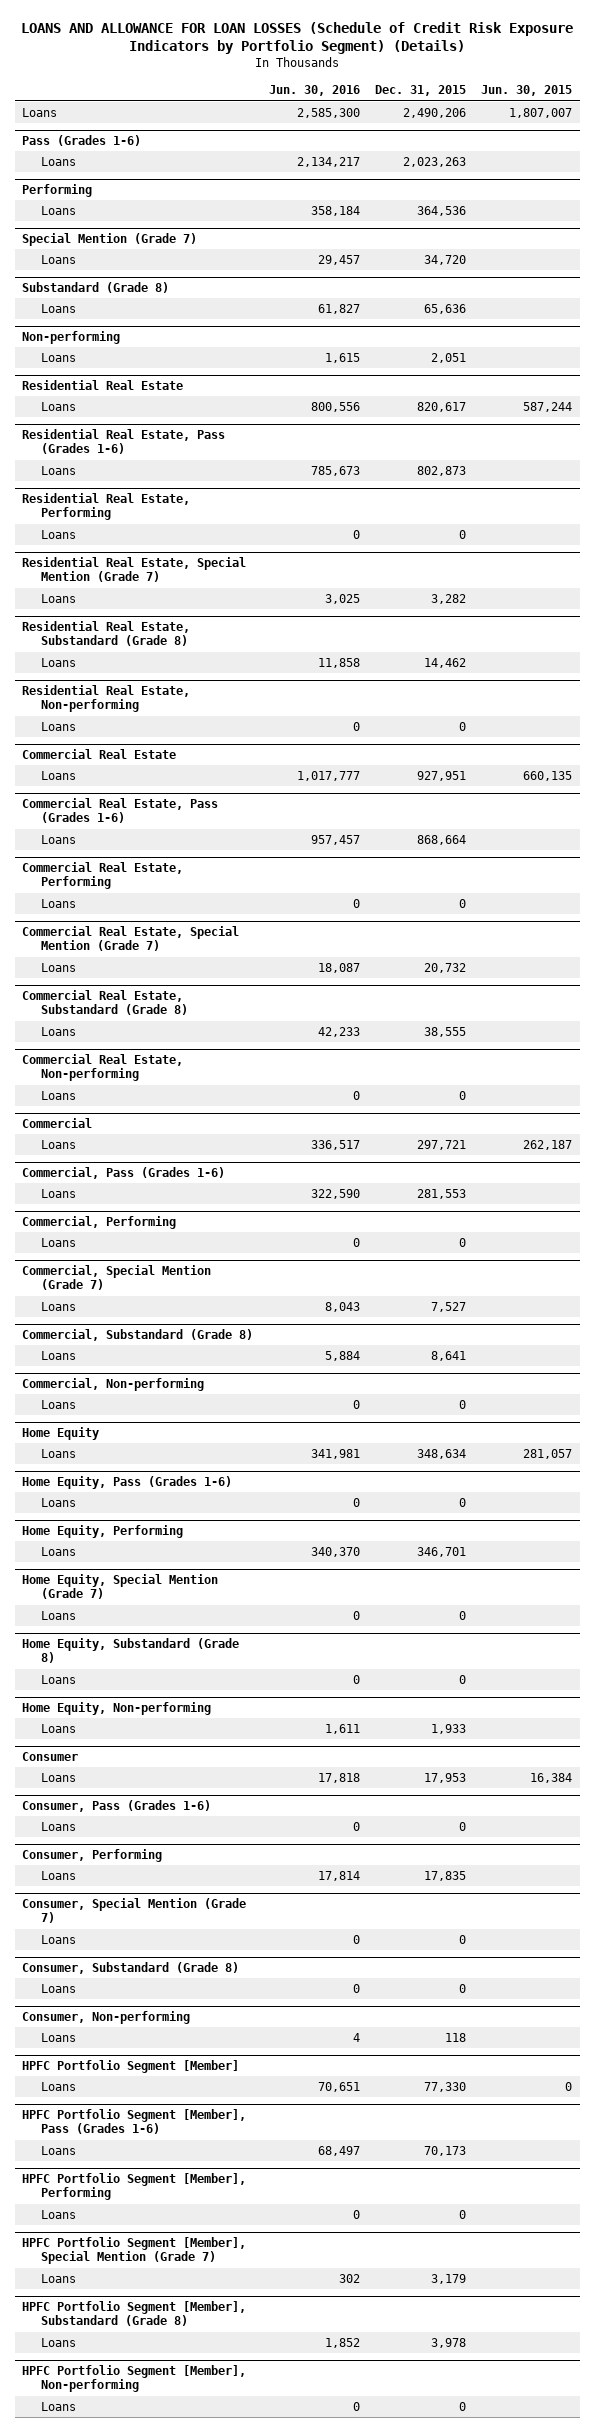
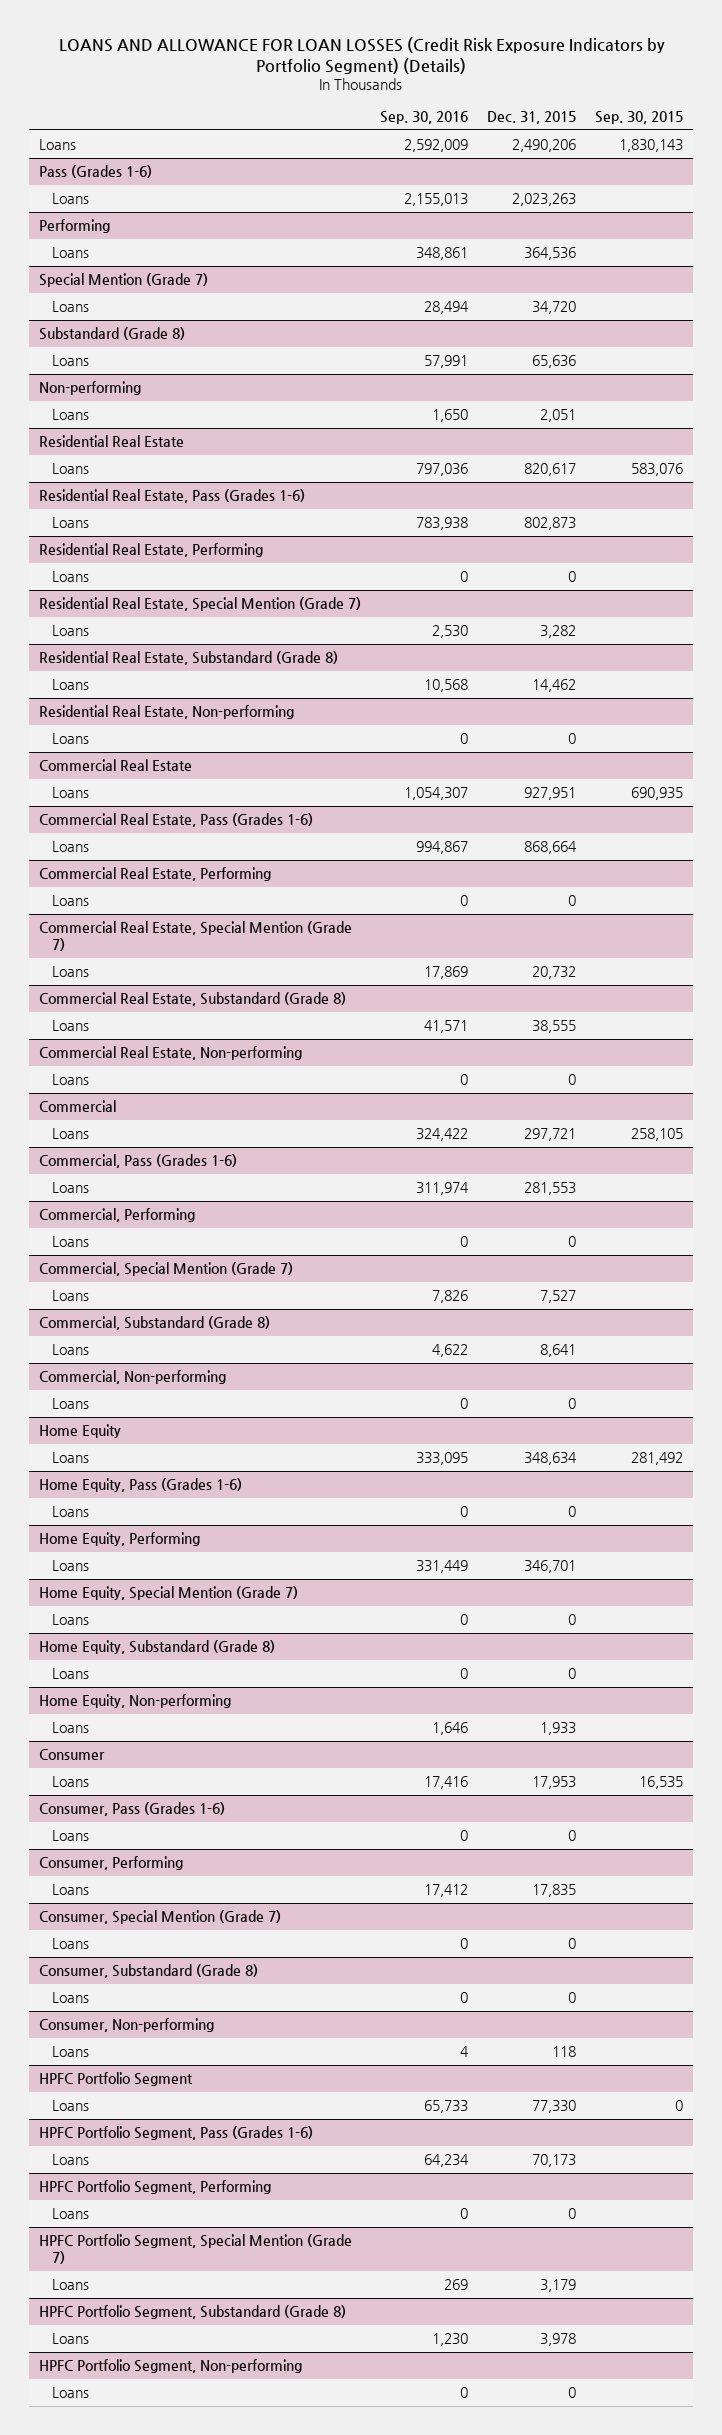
[21,22,574,55] LOANS AND ALLOWANCE FOR LOAN LOSSES (Schedule of Credit Risk Exposure Indicators by Portfolio Segment) (Details) -> [59,37,666,74] LOANS AND ALLOWANCE FOR LOAN LOSSES (Credit Risk Exposure Indicators by Portfolio Segment) (Details)
[268,85,360,97] Jun. 30, 2016 -> none
[481,85,573,97] Jun. 30, 2015 -> none
none -> [380,110,469,124] Sep. 30, 2016
none -> [595,110,684,124] Sep. 30, 2015
[22,2060,240,2074] HPFC Portfolio Segment [Member] -> [38,2072,193,2087] HPFC Portfolio Segment
[22,2109,247,2135] HPFC Portfolio Segment [Member], Pass (Grades 1-6) -> [38,2126,313,2141] HPFC Portfolio Segment, Pass (Grades 1-6)
[22,2173,247,2201] HPFC Portfolio Segment [Member], Performing -> [38,2180,271,2195] HPFC Portfolio Segment, Performing
[22,2237,247,2265] HPFC Portfolio Segment [Member], Special Mention (Grade 7) -> [38,2234,352,2265] HPFC Portfolio Segment, Special Mention (Grade 7)
[22,2301,247,2327] HPFC Portfolio Segment [Member], Substandard (Grade 8) -> [38,2305,346,2320] HPFC Portfolio Segment, Substandard (Grade 8)
[22,2365,247,2393] HPFC Portfolio Segment [Member], Non-performing -> [38,2359,302,2374] HPFC Portfolio Segment, Non-performing

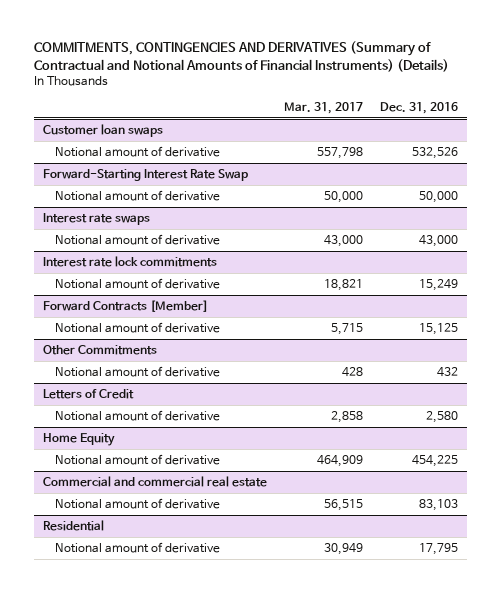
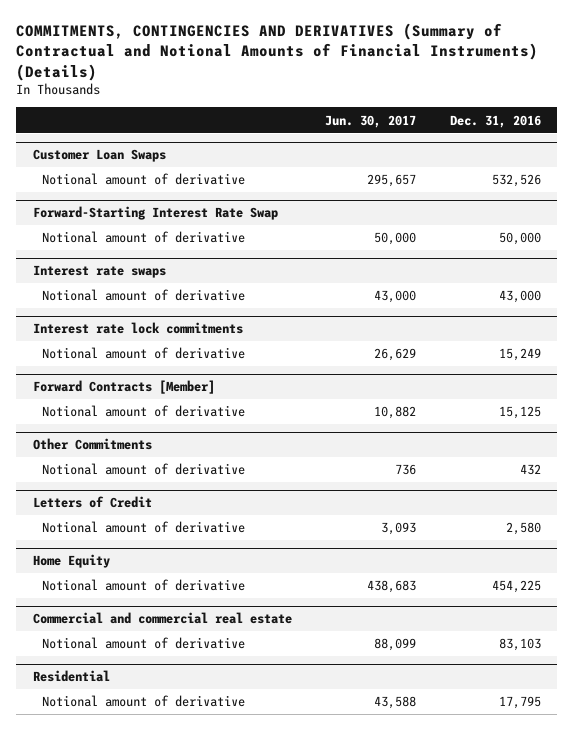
[284,102,364,115] Mar. 31, 2017 -> none
none -> [325,114,417,128] Jun. 30, 2017
[42,123,163,137] Customer loan swaps -> [32,149,166,163] Customer Loan Swaps

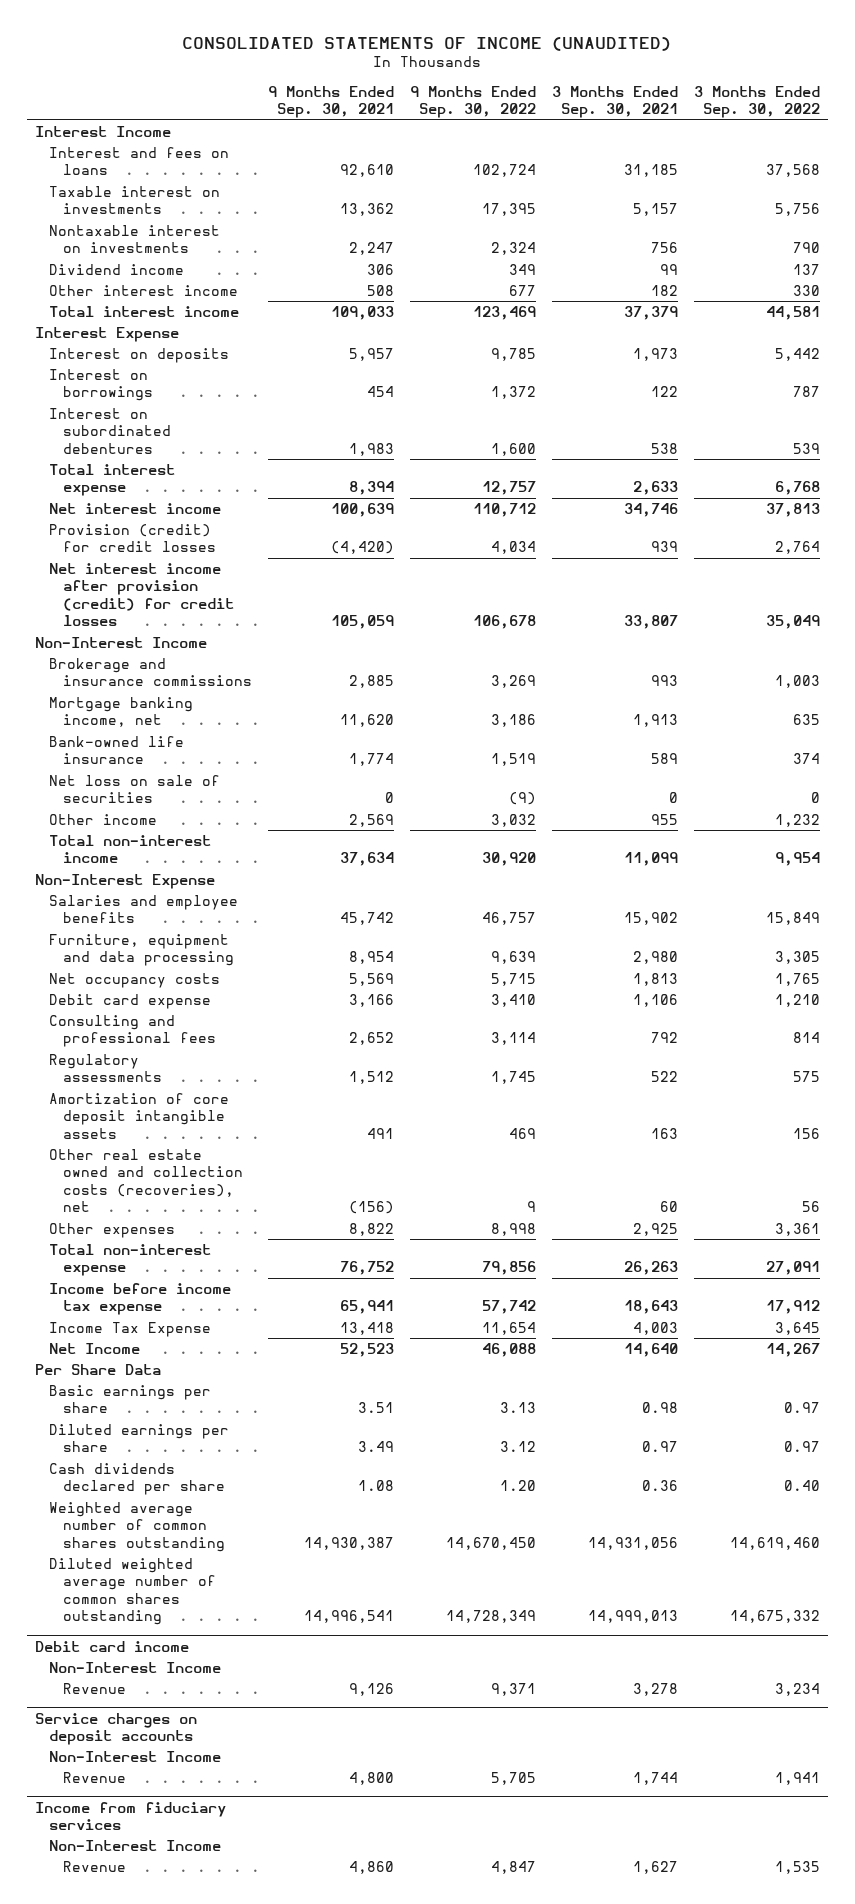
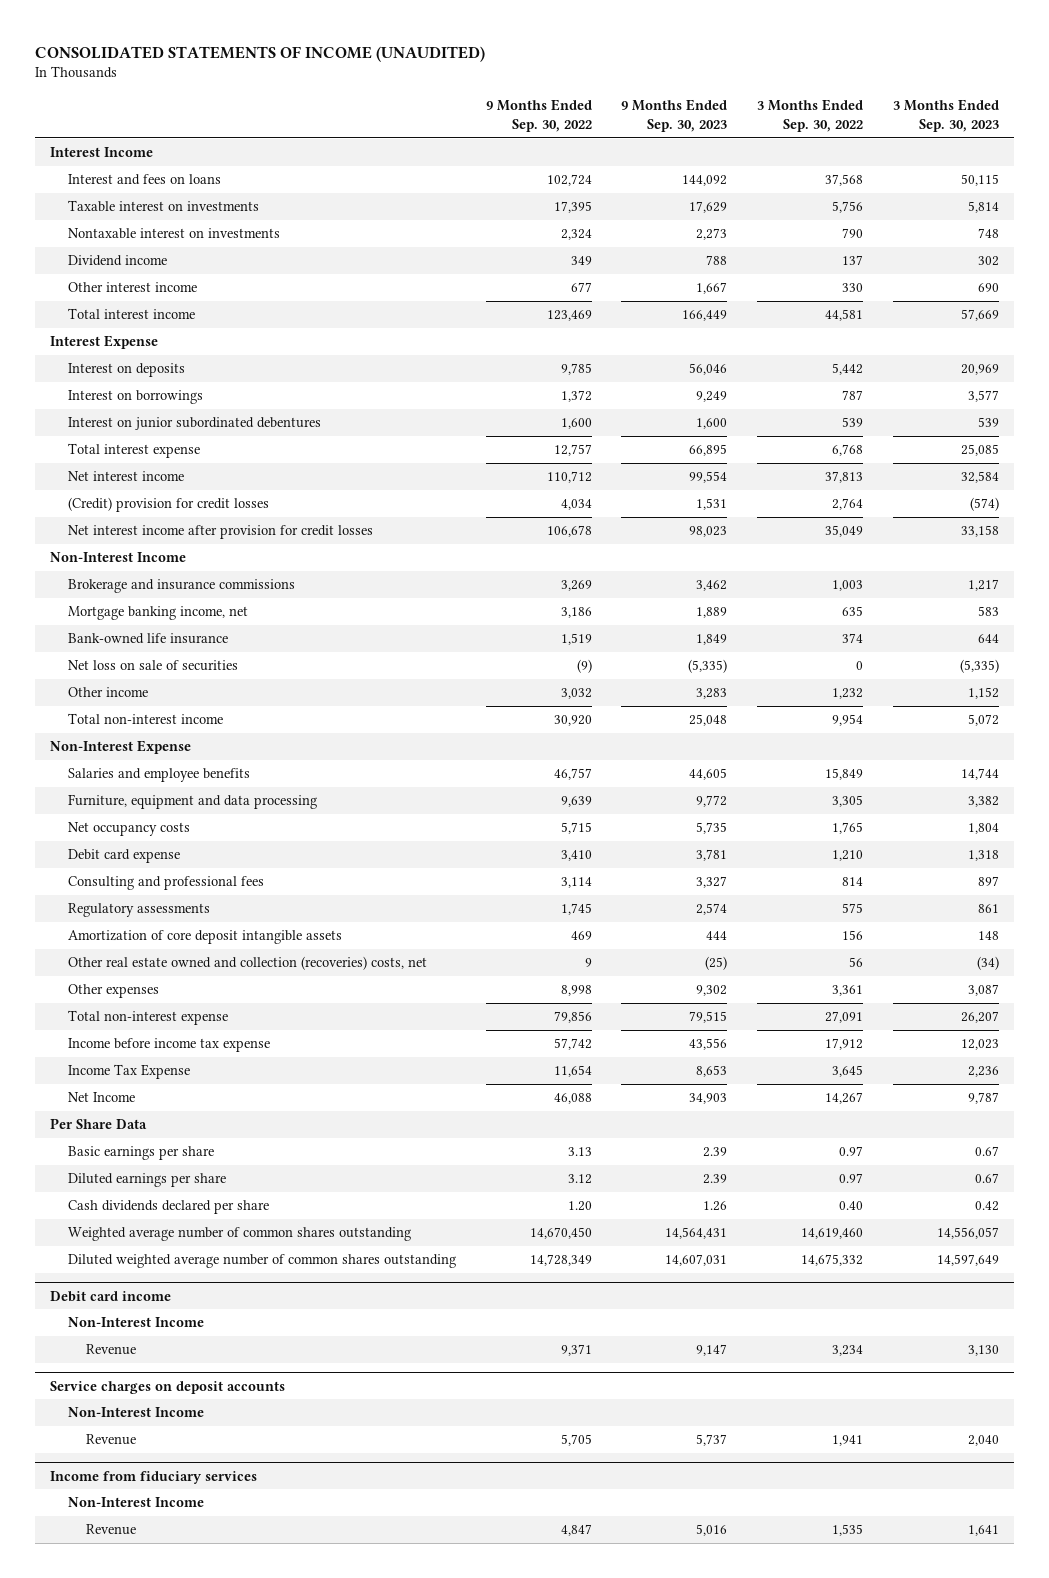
[267,85,394,119] 9 Months Ended Sep. 30, 2021 -> none
[551,85,678,119] 3 Months Ended Sep. 30, 2021 -> none
none -> [621,99,728,132] 9 Months Ended Sep. 30, 2023
none -> [892,99,999,132] 3 Months Ended Sep. 30, 2023
[49,407,171,454] Interest on subordinated debentures -> [68,417,322,431] Interest on junior subordinated debentures
[49,523,216,553] Provision (credit) for credit losses -> [68,497,270,513] (Credit) provision for credit losses
[49,562,234,627] Net interest income after provision (credit) for credit losses -> [68,525,374,540] Net interest income after provision for credit losses
[49,1148,243,1213] Other real estate owned and collection costs (recoveries), net -> [68,956,428,971] Other real estate owned and collection (recoveries) costs, net

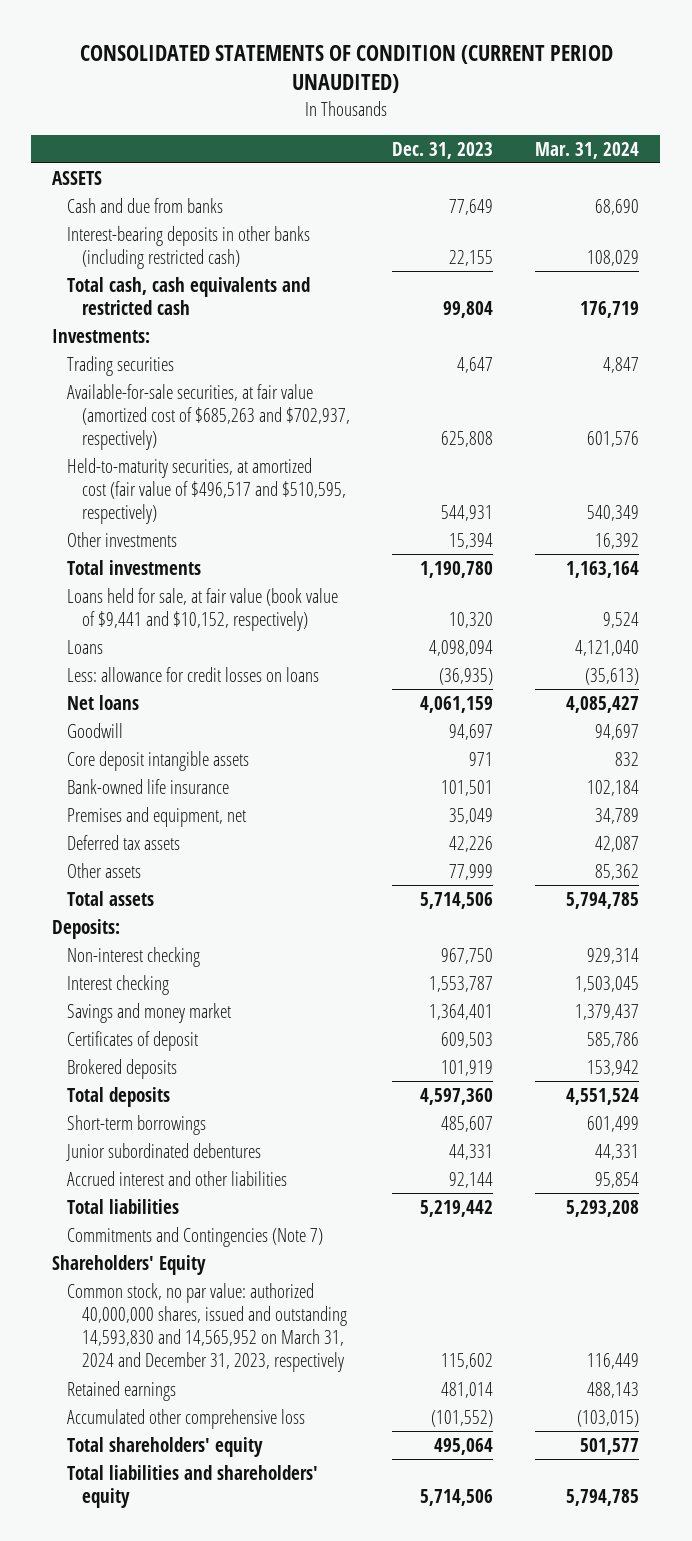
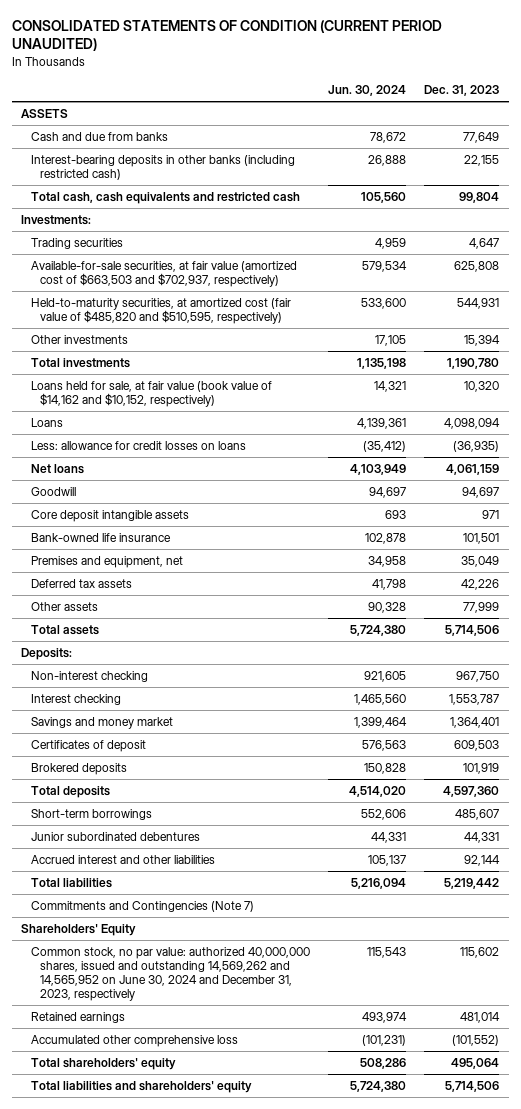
[535,141,640,159] Mar. 31, 2024 -> none
none -> [328,84,407,96] Jun. 30, 2024
[66,383,350,451] Available-for-sale securities, at fair value (amortized cost of $685,263 and $702,937, respectively) -> [30,261,297,288] Available-for-sale securities, at fair value (amortized cost of $663,503 and $702,937, respectively)
[66,457,346,525] Held-to-maturity securities, at amortized cost (fair value of $496,517 and $510,595, respectively) -> [30,298,291,325] Held-to-maturity securities, at amortized cost (fair value of $485,820 and $510,595, respectively)
[66,587,338,631] Loans held for sale, at fair value (book value of $9,441 and $10,152, respectively) -> [30,381,272,408] Loans held for sale, at fair value (book value of $14,162 and $10,152, respectively)
[66,1282,347,1373] Common stock, no par value: authorized 40,000,000 shares, issued and outstanding 14,593,830 and 14,565,952 on March 31, 2024 and December 31, 2023, respectively -> [30,947,310,1002] Common stock, no par value: authorized 40,000,000 shares, issued and outstanding 14,569,262 and 14,565,952 on June 30, 2024 and December 31, 2023, respectively

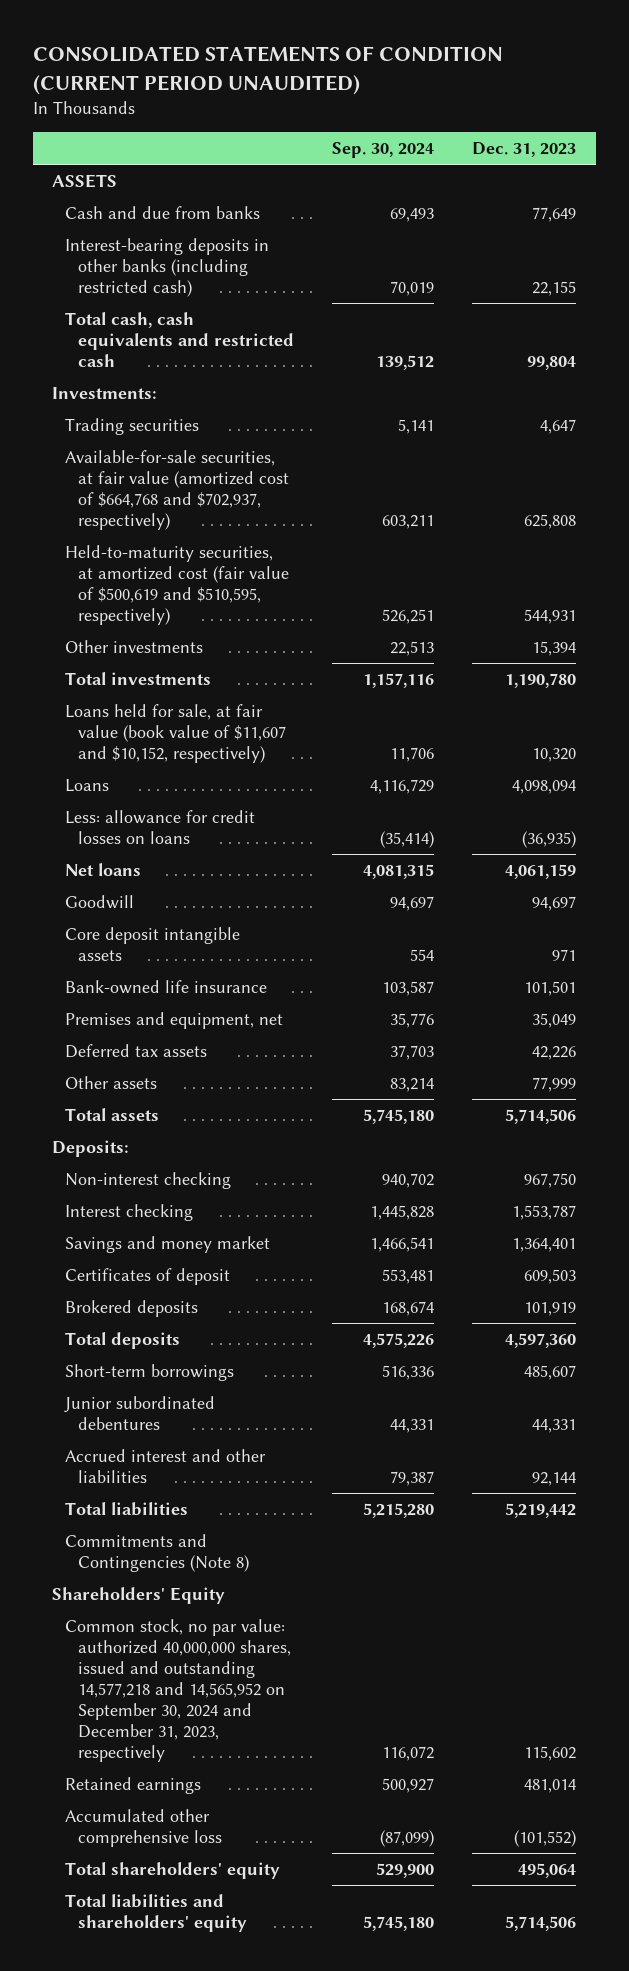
[328,84,407,96] Jun. 30, 2024 -> none
none -> [332,142,435,159] Sep. 30, 2024
[30,261,297,288] Available-for-sale securities, at fair value (amortized cost of $663,503 and $702,937, respectively) -> [65,449,290,531] Available-for-sale securities, at fair value (amortized cost of $664,768 and $702,937, respectively)
[30,298,291,325] Held-to-maturity securities, at amortized cost (fair value of $485,820 and $510,595, respectively) -> [65,544,290,626] Held-to-maturity securities, at amortized cost (fair value of $500,619 and $510,595, respectively)
[30,381,272,408] Loans held for sale, at fair value (book value of $14,162 and $10,152, respectively) -> [65,703,287,763] Loans held for sale, at fair value (book value of $11,607 and $10,152, respectively)
[30,901,254,913] Commitments and Contingencies (Note 7) -> [65,1533,250,1572] Commitments and Contingencies (Note 8)
[30,947,310,1002] Common stock, no par value: authorized 40,000,000 shares, issued and outstanding 14,569,262 and 14,565,952 on June 30, 2024 and December 31, 2023, respectively -> [65,1618,292,1763] Common stock, no par value: authorized 40,000,000 shares, issued and outstanding 14,577,218 and 14,565,952 on September 30, 2024 and December 31, 2023, respectively

